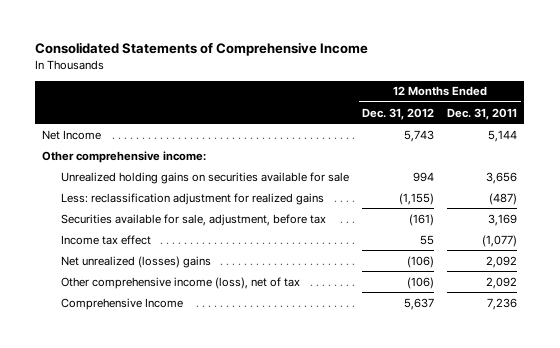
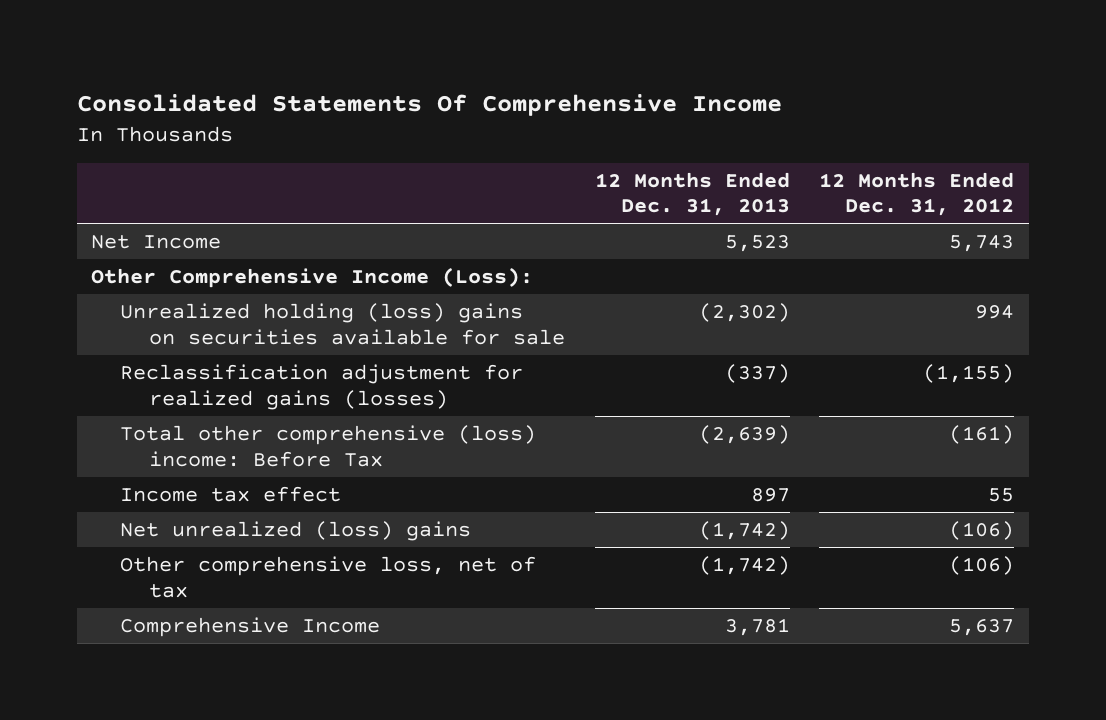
[35,42,369,57] Consolidated Statements of Comprehensive Income -> [76,93,782,116] Consolidated Statements Of Comprehensive Income
[447,107,518,120] Dec. 31, 2011 -> none
none -> [594,171,790,217] 12 Months Ended Dec. 31, 2013
[42,150,207,163] Other comprehensive income: -> [91,266,534,288] Other Comprehensive Income (Loss):
[60,171,349,184] Unrealized holding gains on securities available for sale -> [120,302,566,345] Unrealized holding (loss) gains on securities available for sale
[60,192,324,205] Less: reclassification adjustment for realized gains -> [120,363,524,410] Reclassification adjustment for realized gains (losses)
[60,213,326,226] Securities available for sale, adjustment, before tax -> [120,424,537,467] Total other comprehensive (loss) income: Before Tax
[60,255,211,268] Net unrealized (losses) gains -> [120,520,472,541] Net unrealized (loss) gains
[60,276,300,289] Other comprehensive income (loss), net of tax -> [120,555,537,598] Other comprehensive loss, net of tax

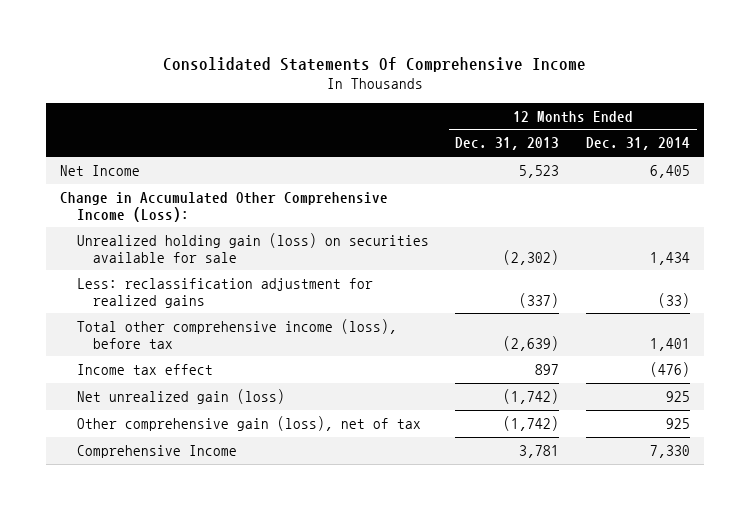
[819,171,1015,217] 12 Months Ended Dec. 31, 2012 -> none
none -> [586,137,691,151] Dec. 31, 2014
[91,266,534,288] Other Comprehensive Income (Loss): -> [59,191,388,222] Change in Accumulated Other Comprehensive Income (Loss):
[120,302,566,345] Unrealized holding (loss) gains on securities available for sale -> [76,232,429,263] Unrealized holding gain (loss) on securities available for sale
[120,363,524,410] Reclassification adjustment for realized gains (losses) -> [76,277,373,308] Less: reclassification adjustment for realized gains
[120,424,537,467] Total other comprehensive (loss) income: Before Tax -> [76,318,397,349] Total other comprehensive income (loss), before tax
[120,520,472,541] Net unrealized (loss) gains -> [76,388,285,404] Net unrealized gain (loss)
[120,555,537,598] Other comprehensive loss, net of tax -> [76,415,421,431] Other comprehensive gain (loss), net of tax

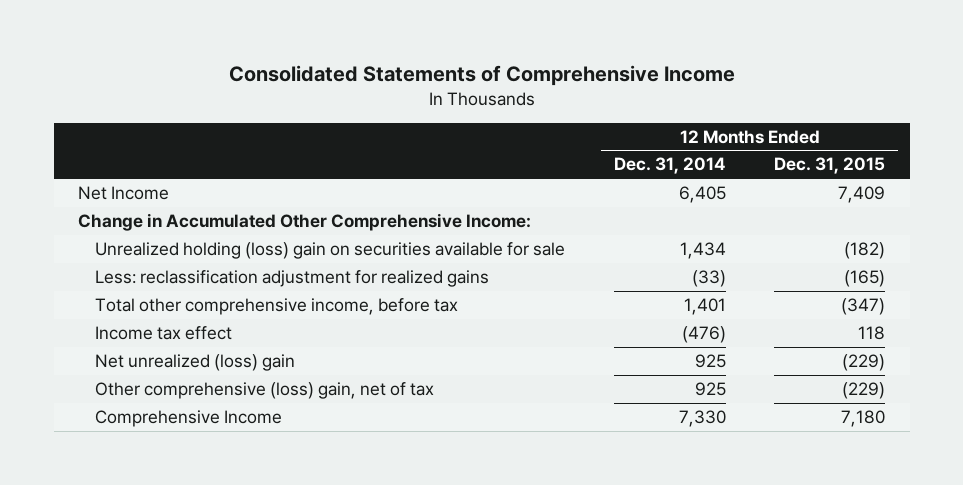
[163,56,587,72] Consolidated Statements Of Comprehensive Income -> [228,64,735,86] Consolidated Statements of Comprehensive Income
[455,137,560,151] Dec. 31, 2013 -> none
none -> [774,157,886,175] Dec. 31, 2015
[59,191,388,222] Change in Accumulated Other Comprehensive Income (Loss): -> [77,213,531,232] Change in Accumulated Other Comprehensive Income:
[76,232,429,263] Unrealized holding gain (loss) on securities available for sale -> [94,242,565,260] Unrealized holding (loss) gain on securities available for sale
[76,318,397,349] Total other comprehensive income (loss), before tax -> [94,298,458,316] Total other comprehensive income, before tax
[76,388,285,404] Net unrealized gain (loss) -> [94,354,295,372] Net unrealized (loss) gain
[76,415,421,431] Other comprehensive gain (loss), net of tax -> [94,382,434,400] Other comprehensive (loss) gain, net of tax

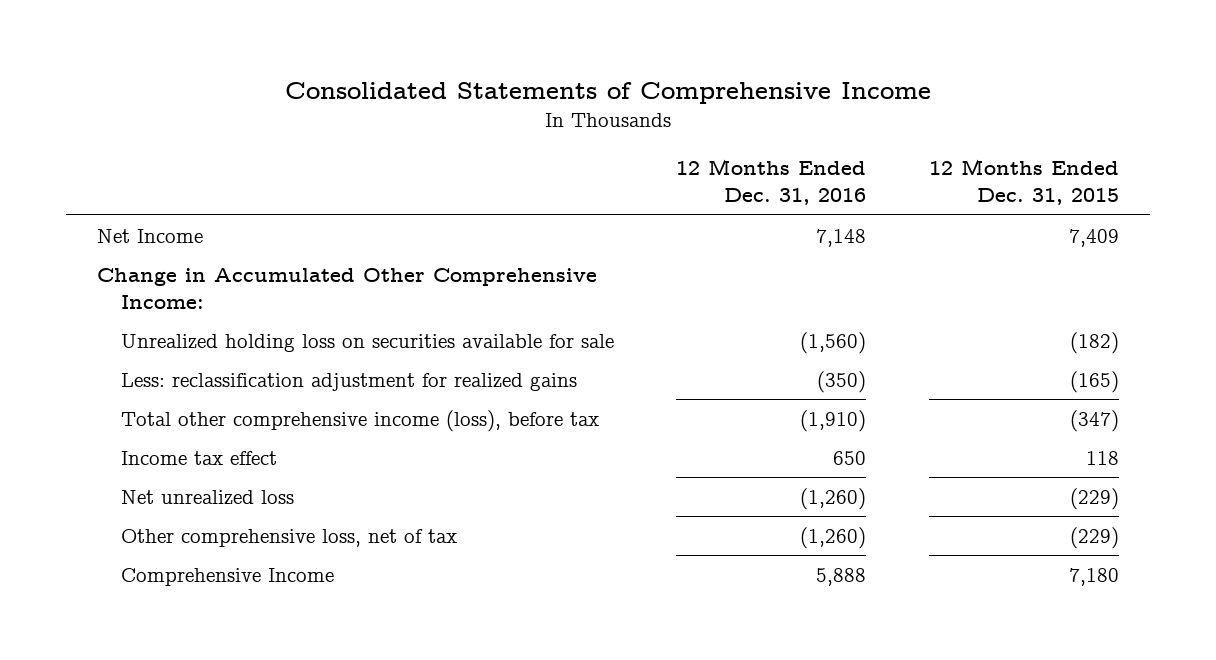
[613,157,726,175] Dec. 31, 2014 -> none
none -> [676,159,867,206] 12 Months Ended Dec. 31, 2016
[94,242,565,260] Unrealized holding (loss) gain on securities available for sale -> [121,333,615,352] Unrealized holding loss on securities available for sale
[94,298,458,316] Total other comprehensive income, before tax -> [121,409,600,432] Total other comprehensive income (loss), before tax
[94,354,295,372] Net unrealized (loss) gain -> [121,489,295,505] Net unrealized loss
[94,382,434,400] Other comprehensive (loss) gain, net of tax -> [121,528,458,547] Other comprehensive loss, net of tax

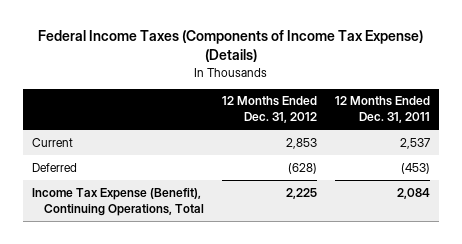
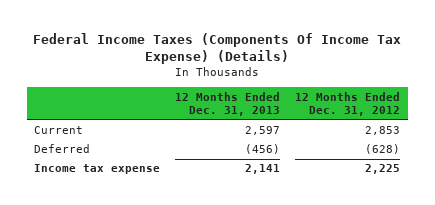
[37,30,423,63] Federal Income Taxes (Components of Income Tax Expense) (Details) -> [33,33,402,65] Federal Income Taxes (Components Of Income Tax Expense) (Details)
[334,96,430,124] 12 Months Ended Dec. 31, 2011 -> none
none -> [175,91,281,117] 12 Months Ended Dec. 31, 2013
[31,187,204,216] Income Tax Expense (Benefit), Continuing Operations, Total -> [34,164,161,175] Income tax expense

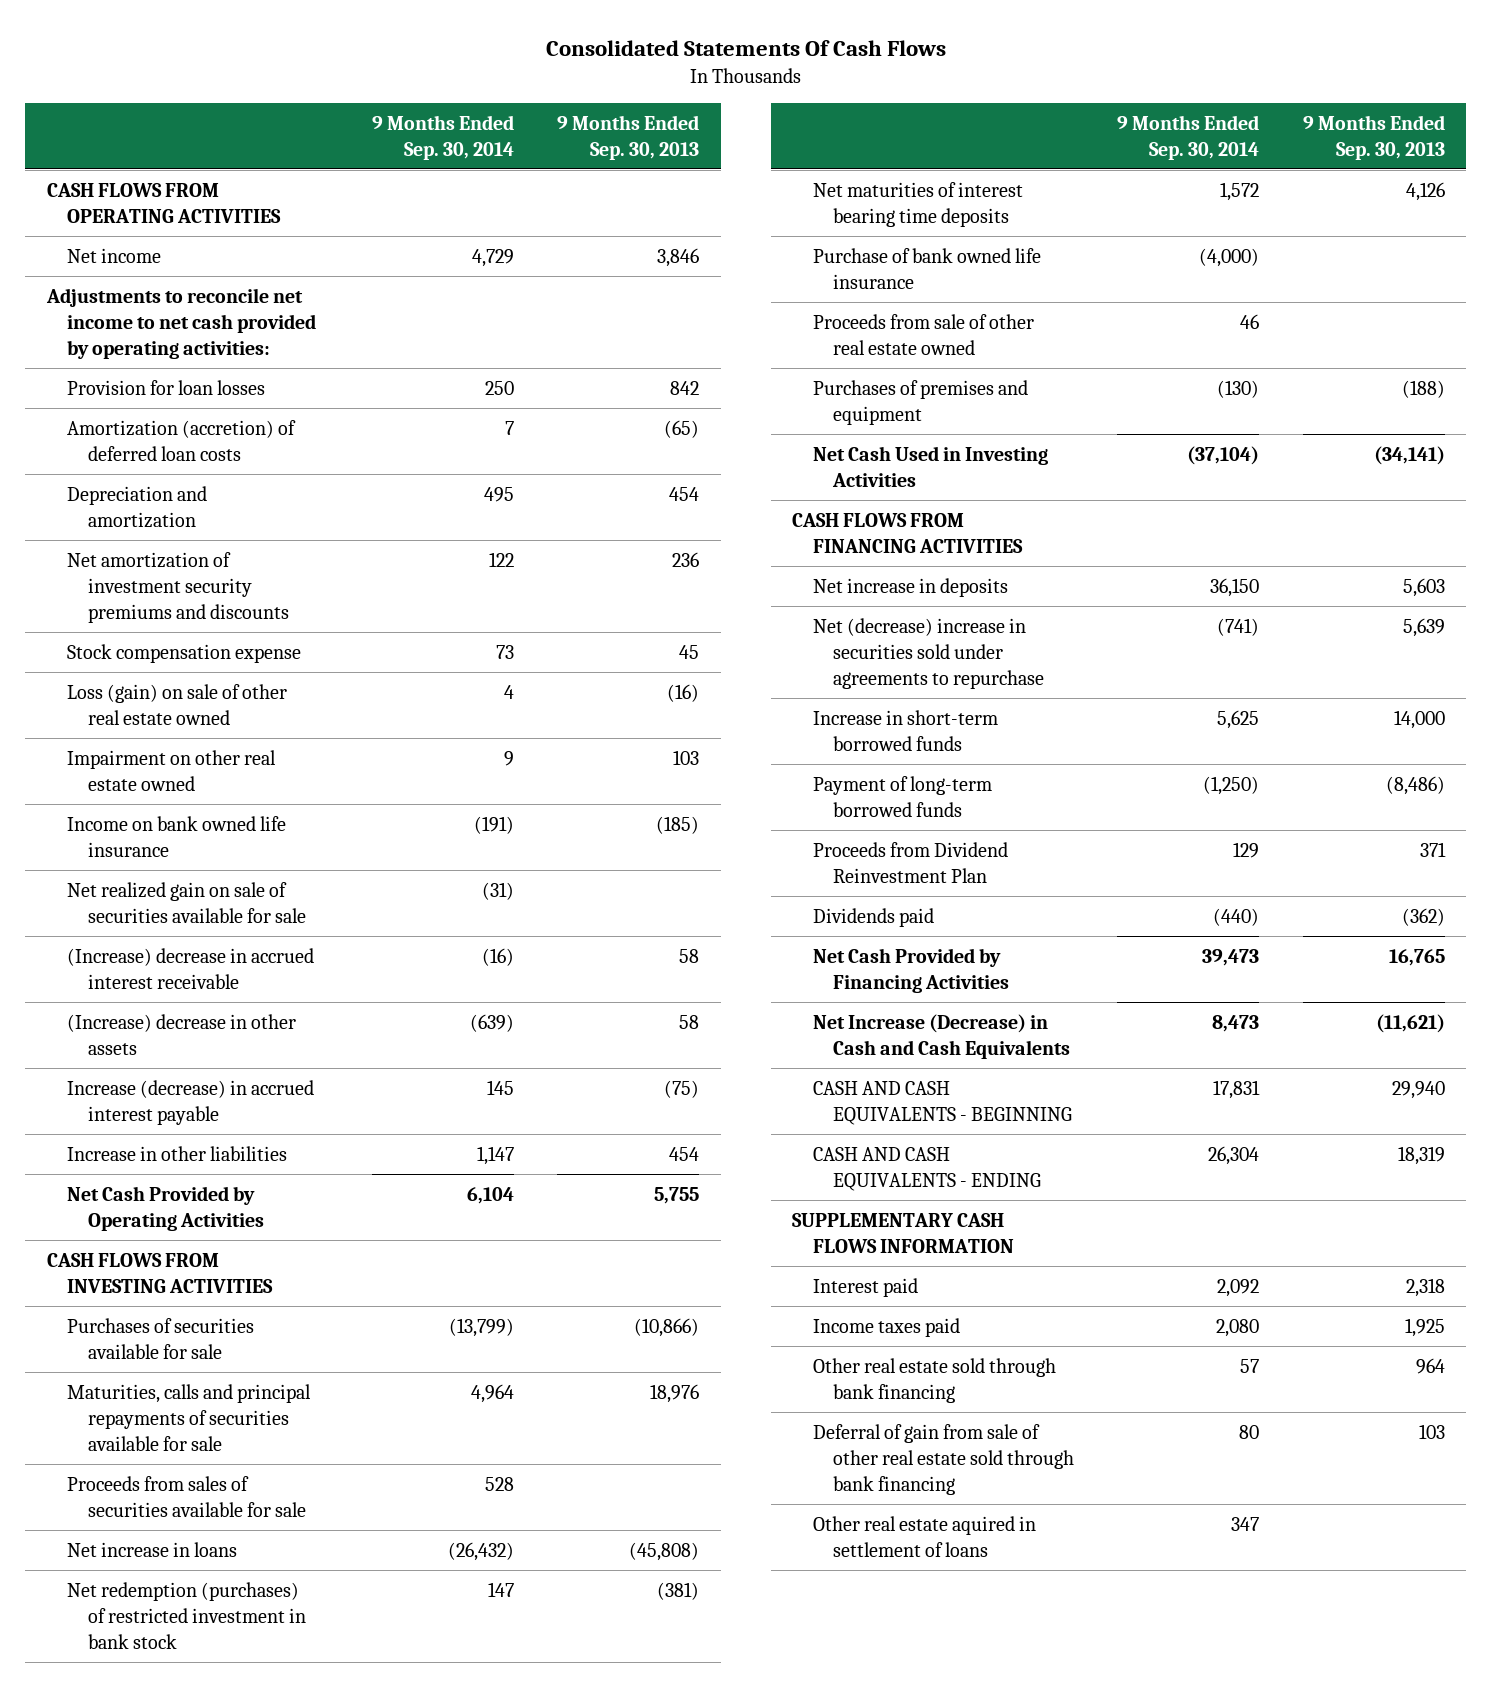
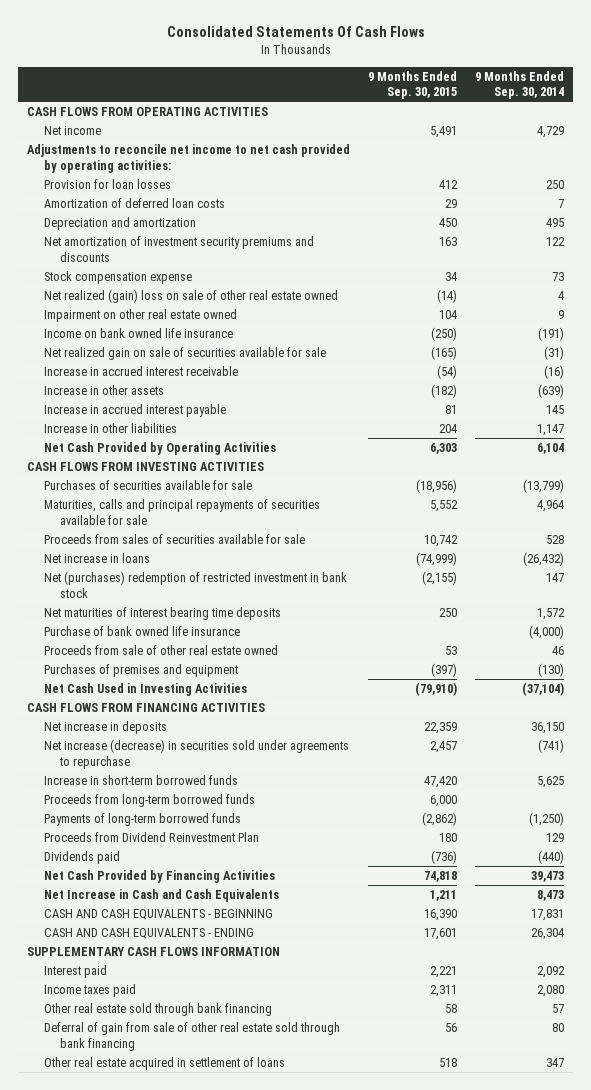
[556,114,699,160] 9 Months Ended Sep. 30, 2013 -> none
none -> [368,70,458,100] 9 Months Ended Sep. 30, 2015
[67,419,297,461] Amortization (accretion) of deferred loan costs -> [43,197,225,208] Amortization of deferred loan costs
[67,683,288,725] Loss (gain) on sale of other real estate owned -> [43,288,338,303] Net realized (gain) loss on sale of other real estate owned
[67,947,315,989] (Increase) decrease in accrued interest receivable -> [43,365,238,376] Increase in accrued interest receivable
[67,1013,297,1055] (Increase) decrease in other assets -> [43,384,164,395] Increase in other assets
[67,1079,315,1125] Increase (decrease) in accrued interest payable -> [43,403,226,417] Increase in accrued interest payable
[67,1581,306,1649] Net redemption (purchases) of restricted investment in bank stock -> [43,570,347,598] Net (purchases) redemption of restricted investment in bank stock
[812,617,1045,689] Net (decrease) increase in securities sold under agreements to repurchase -> [43,738,349,769] Net increase (decrease) in securities sold under agreements to repurchase
none -> [43,793,255,807] Proceeds from long-term borrowed funds
[812,775,992,817] Payment of long-term borrowed funds -> [43,812,241,826] Payments of long-term borrowed funds
[812,1013,1071,1059] Net Increase (Decrease) in Cash and Cash Equivalents -> [43,888,279,902] Net Increase in Cash and Cash Equivalents
[812,1515,1036,1557] Other real estate aquired in settlement of loans -> [43,1056,285,1070] Other real estate acquired in settlement of loans

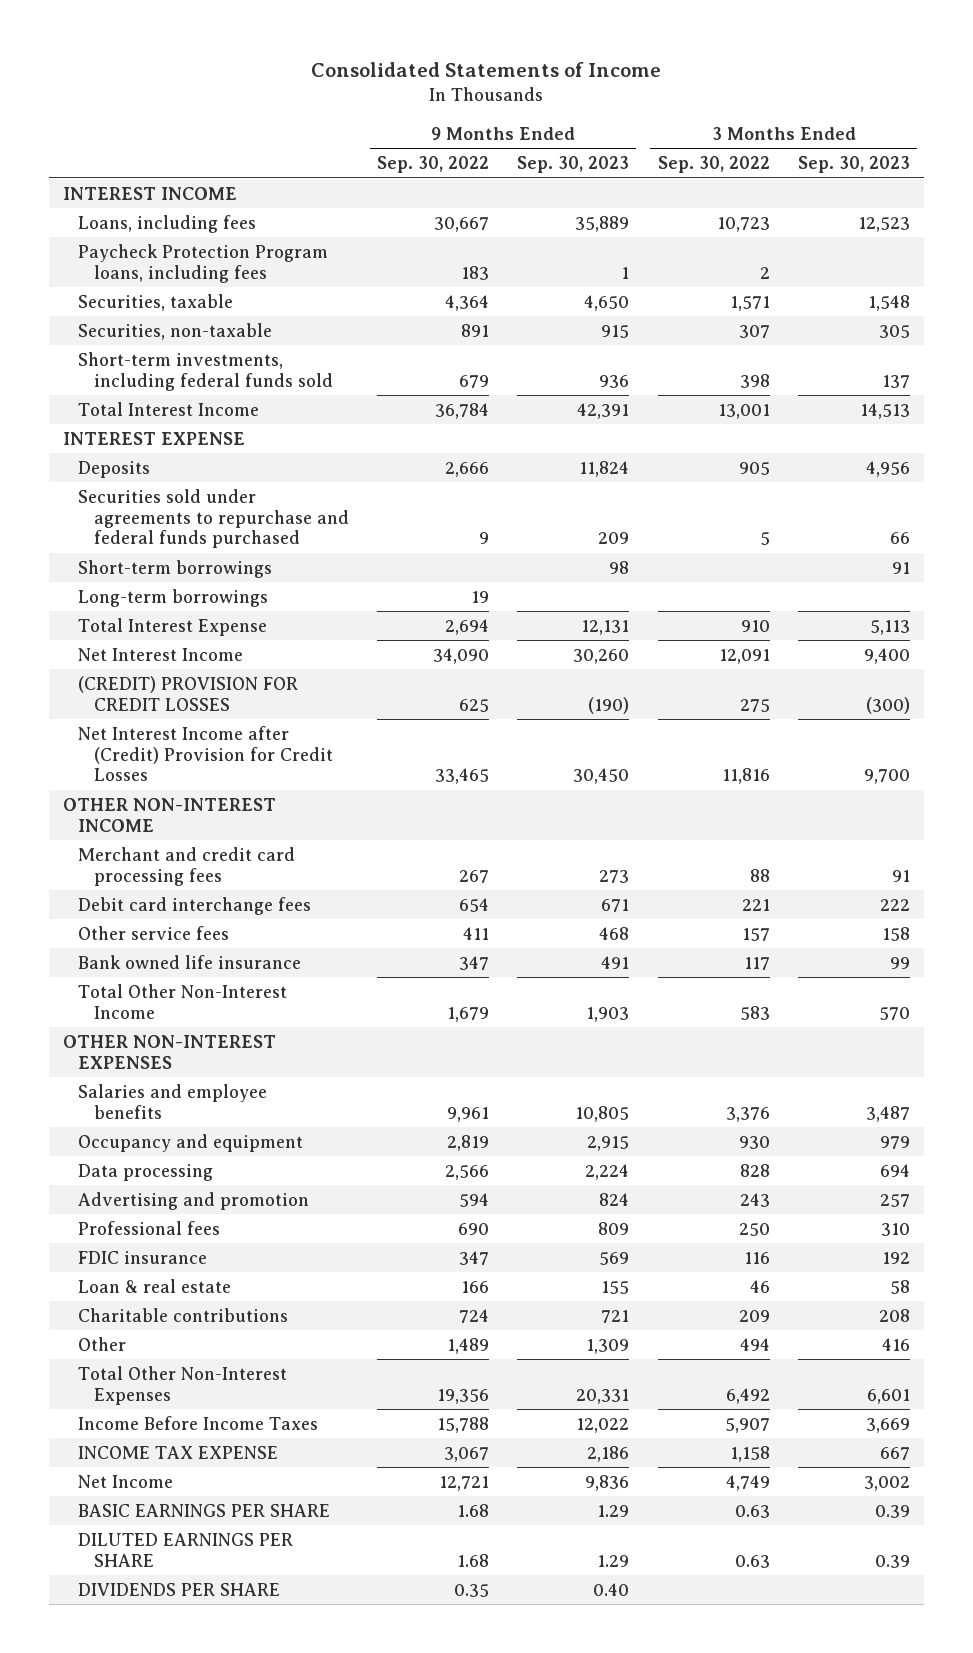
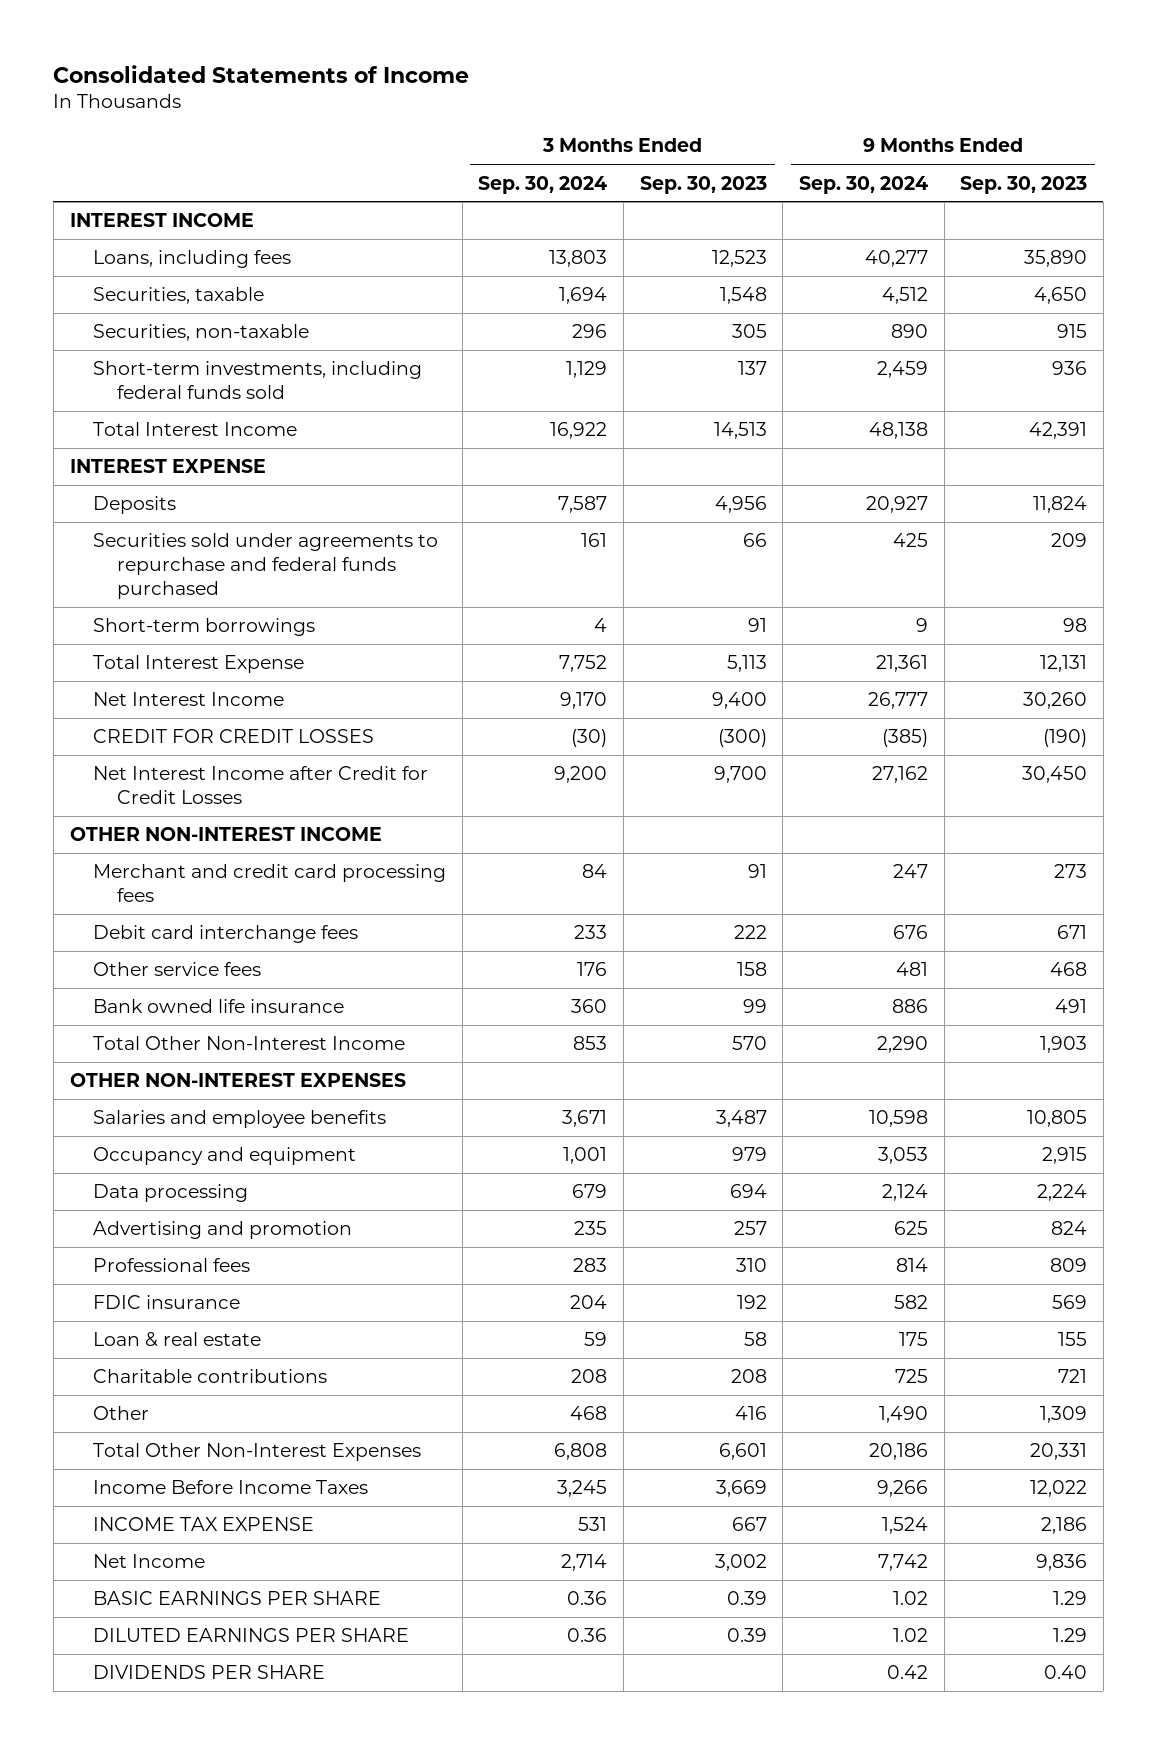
[377,156,490,174] Sep. 30, 2022 -> none
[657,156,770,174] Sep. 30, 2022 -> none
none -> [478,175,608,194] Sep. 30, 2024
none -> [798,175,928,194] Sep. 30, 2024
[78,243,329,283] Paycheck Protection Program loans, including fees -> none
[575,215,630,232] 35,889 -> [1024,250,1088,268] 35,890
[78,588,269,607] Long-term borrowings -> none
[78,675,299,711] (CREDIT) PROVISION FOR CREDIT LOSSES -> [93,729,375,744] CREDIT FOR CREDIT LOSSES
[78,725,333,782] Net Interest Income after (Credit) Provision for Credit Losses -> [93,766,429,805] Net Interest Income after Credit for Credit Losses

